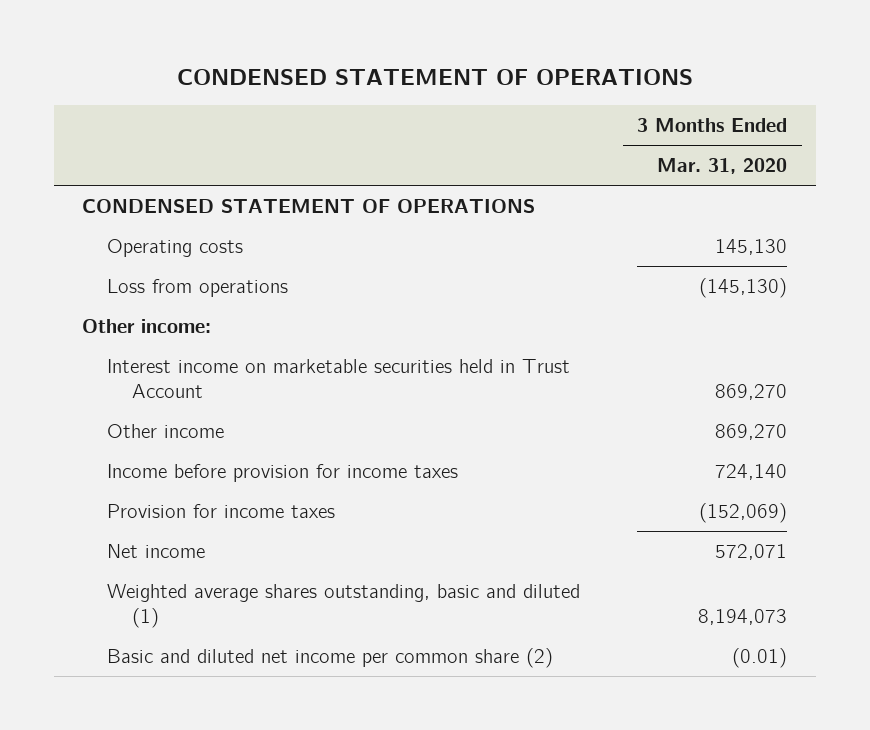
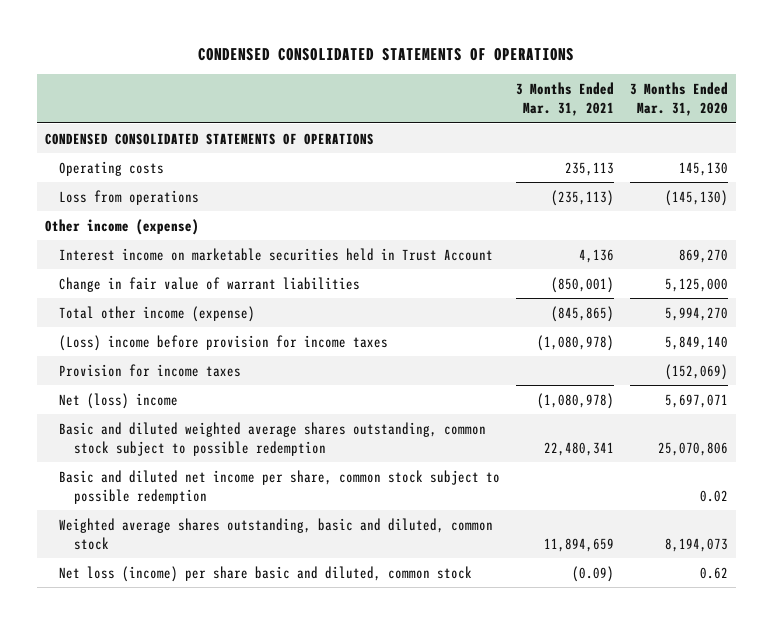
[176,69,693,86] CONDENSED STATEMENT OF OPERATIONS -> [198,47,575,61] CONDENSED CONSOLIDATED STATEMENTS OF OPERATIONS
none -> [516,82,615,117] 3 Months Ended Mar. 31, 2021
[82,198,536,213] CONDENSED STATEMENT OF OPERATIONS -> [44,132,374,145] CONDENSED CONSOLIDATED STATEMENTS OF OPERATIONS
[82,318,212,333] Other income: -> [44,218,199,235] Other income (expense)
none -> [59,276,361,292] Change in fair value of warrant liabilities
[107,423,225,438] Other income -> [59,305,256,322] Total other income (expense)
[715,423,788,440] 869,270 -> [664,306,728,321] 5,994,270
[107,463,459,482] Income before provision for income taxes -> [59,334,389,351] (Loss) income before provision for income taxes
[715,463,788,480] 724,140 -> [664,335,728,350] 5,849,140
[107,543,206,558] Net income -> [59,392,179,409] Net (loss) income
[715,543,788,560] 572,071 -> [664,393,728,408] 5,697,071
none -> [59,421,487,456] Basic and diluted weighted average shares outstanding, common stock subject to possible redemption
none -> [59,469,501,504] Basic and diluted net income per share, common stock subject to possible redemption
[107,583,581,629] Weighted average shares outstanding, basic and diluted (1) -> [59,517,494,550] Weighted average shares outstanding, basic and diluted, common stock
[107,647,554,668] Basic and diluted net income per common share (2) -> [59,565,473,582] Net loss (income) per share basic and diluted, common stock
[732,647,788,668] (0.01) -> [699,566,728,579] 0.62

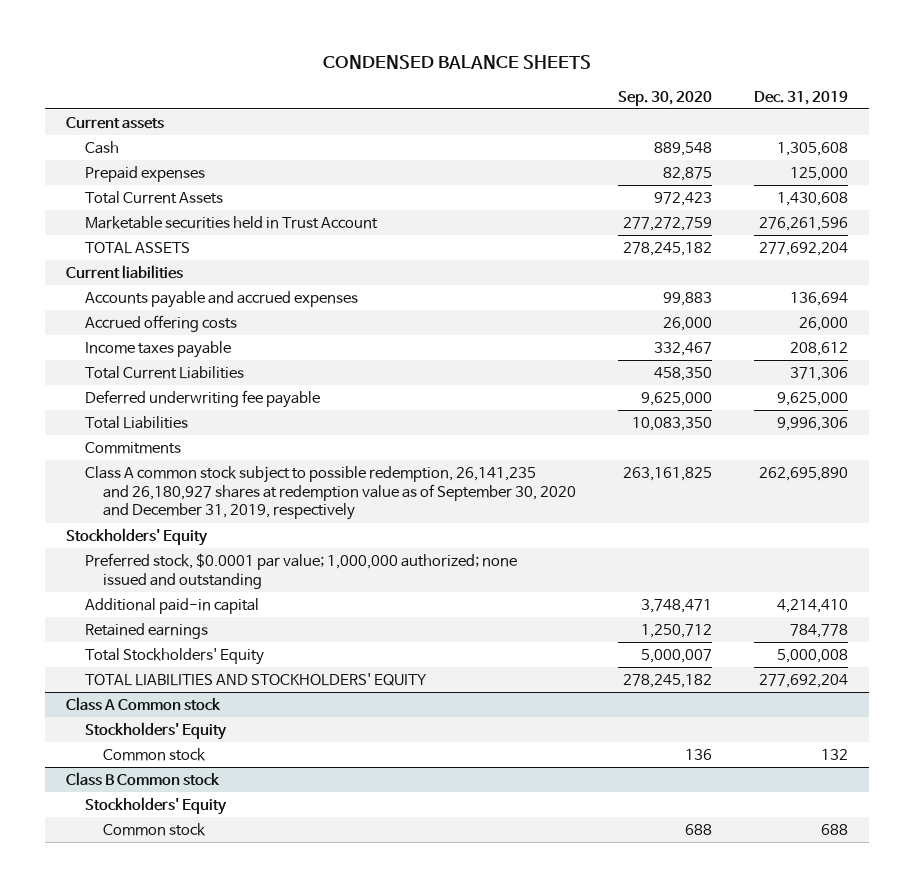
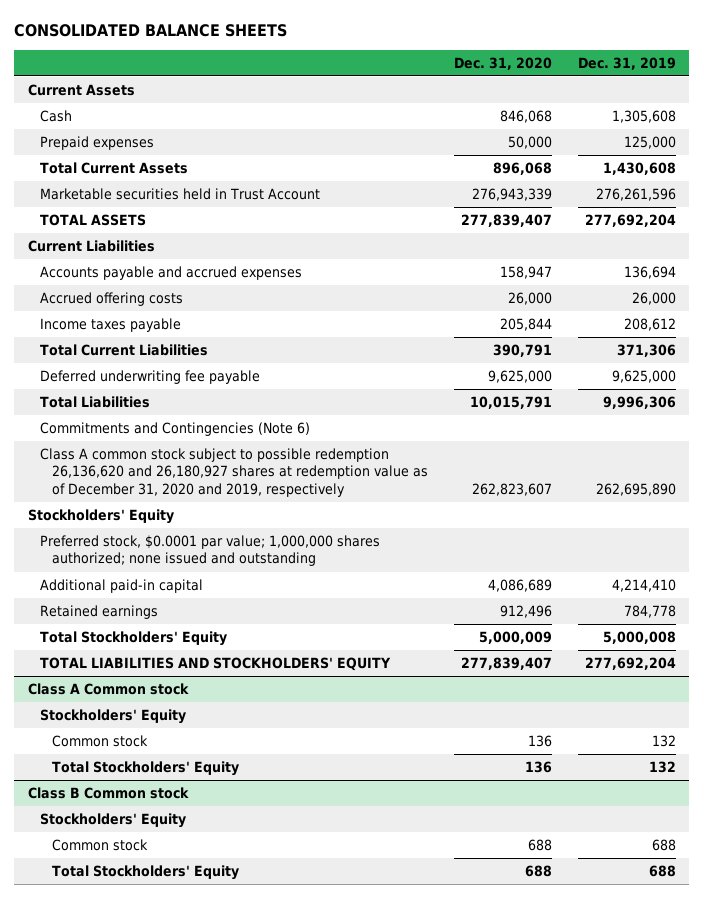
[323,55,592,70] CONDENSED BALANCE SHEETS -> [14,23,288,37] CONSOLIDATED BALANCE SHEETS
[618,90,713,106] Sep. 30, 2020 -> none
none -> [453,56,552,70] Dec. 31, 2020
[65,117,164,130] Current assets -> [27,84,135,97] Current Assets
[65,265,183,280] Current liabilities -> [27,240,155,253] Current Liabilities
[84,442,181,455] Commitments -> [39,422,310,437] Commitments and Contingencies (Note 6)
[84,466,577,521] Class A common stock subject to possible redemption, 26,141,235 and 26,180,927 shares at redemption value as of September 30, 2020 and December 31, 2019, respectively -> [39,448,428,497] Class A common stock subject to possible redemption 26,136,620 and 26,180,927 shares at redemption value as of December 31, 2020 and 2019, respectively
[84,553,517,589] Preferred stock, $0.0001 par value; 1,000,000 authorized; none issued and outstanding -> [39,535,380,567] Preferred stock, $0.0001 par value; 1,000,000 shares authorized; none issued and outstanding
none -> [51,761,239,777] Total Stockholders' Equity
none -> [51,865,239,881] Total Stockholders' Equity

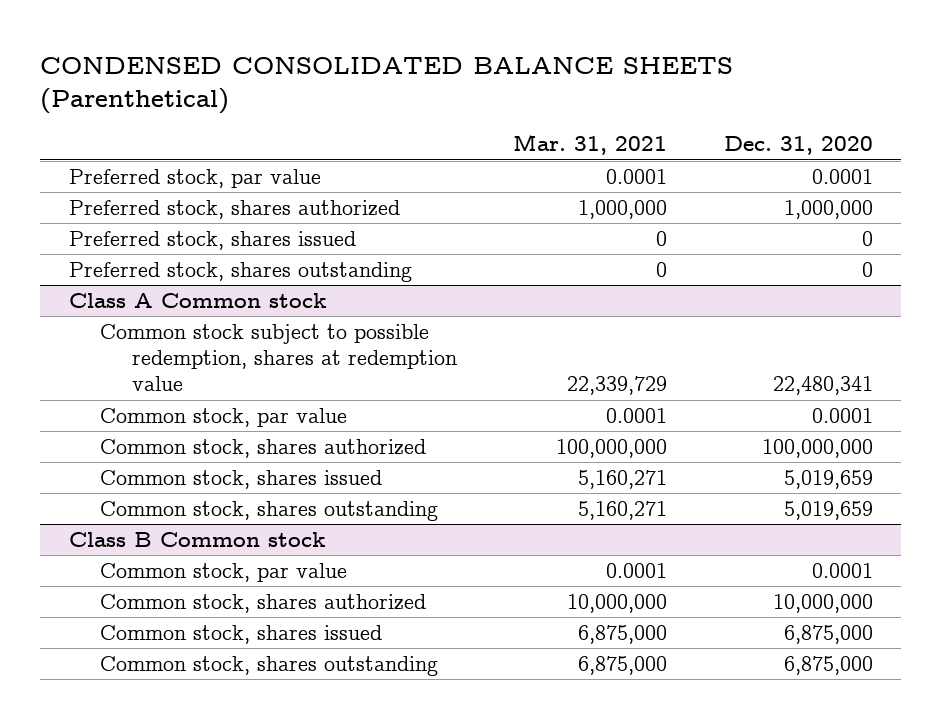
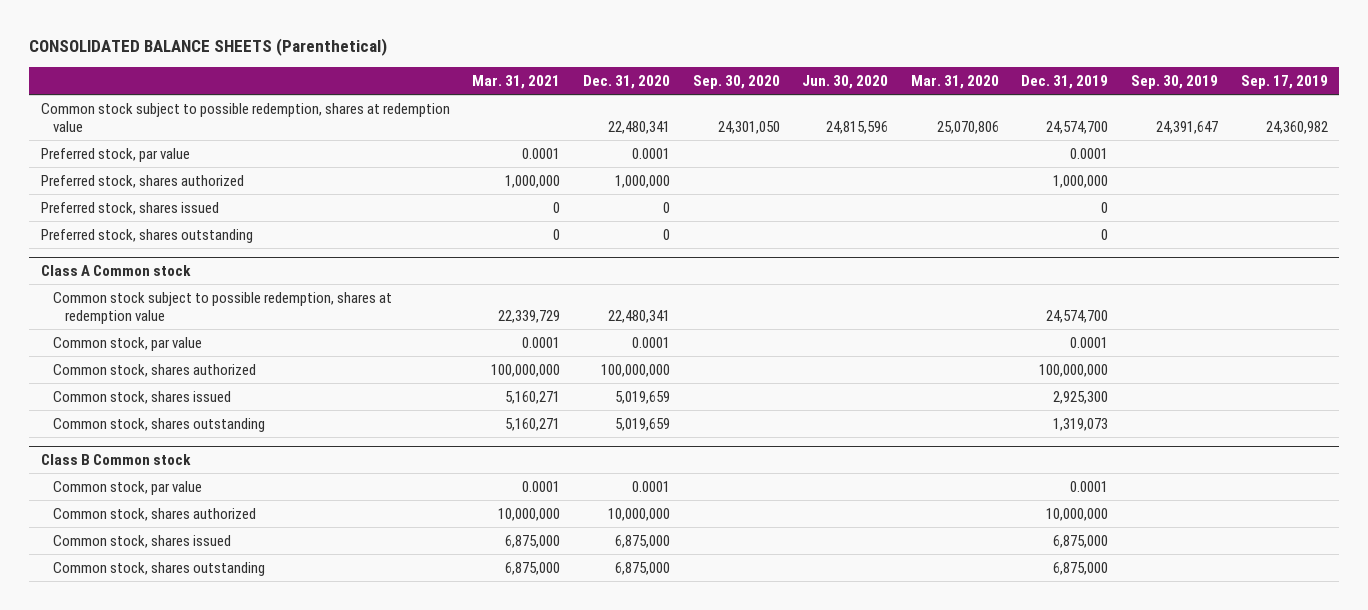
[40,56,734,114] CONDENSED CONSOLIDATED BALANCE SHEETS (Parenthetical) -> [29,38,388,57] CONSOLIDATED BALANCE SHEETS (Parenthetical)
none -> [692,74,780,89] Sep. 30, 2020
none -> [802,74,889,89] Jun. 30, 2020
none -> [910,74,999,89] Mar. 31, 2020
none -> [1021,74,1109,89] Dec. 31, 2019
none -> [1131,74,1219,89] Sep. 30, 2019
none -> [1240,74,1328,89] Sep. 17, 2019
none -> [40,102,450,132] Common stock subject to possible redemption, shares at redemption value

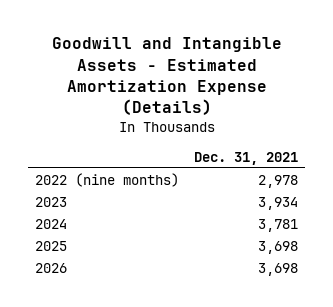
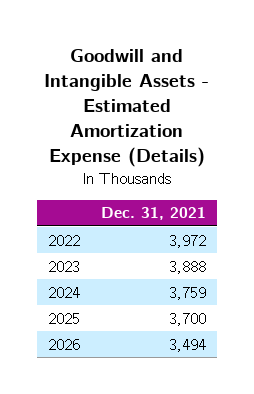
[35,173,180,188] 2022 (nine months) -> [47,234,80,246] 2022
[257,175,298,189] 2,978 -> [169,234,207,248] 3,972
[257,197,298,211] 3,934 -> [169,260,207,274] 3,888
[257,219,298,233] 3,781 -> [169,286,207,300] 3,759
[257,241,298,255] 3,698 -> [169,312,207,326] 3,700
[257,263,298,277] 3,698 -> [169,338,207,352] 3,494

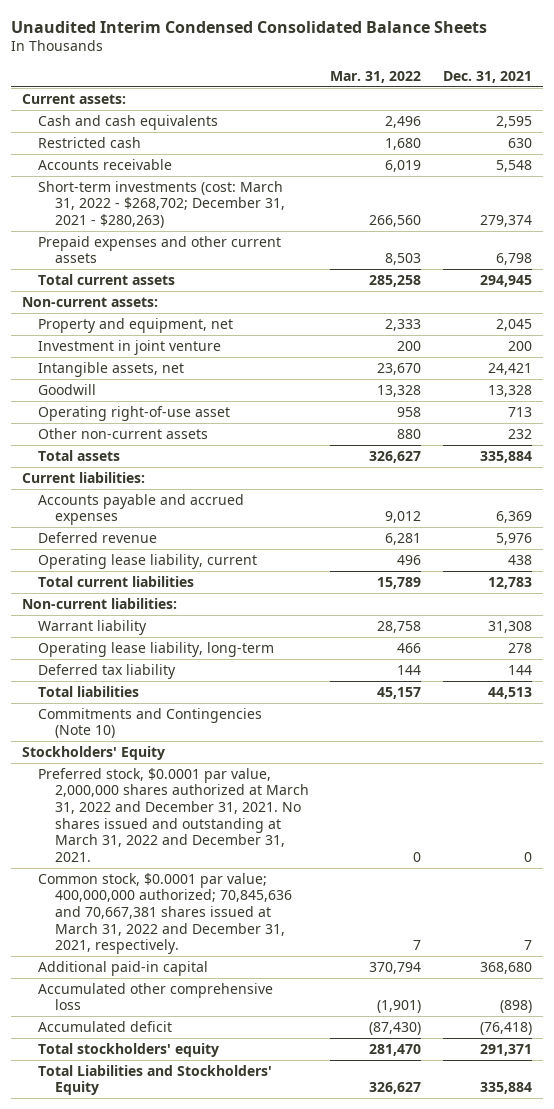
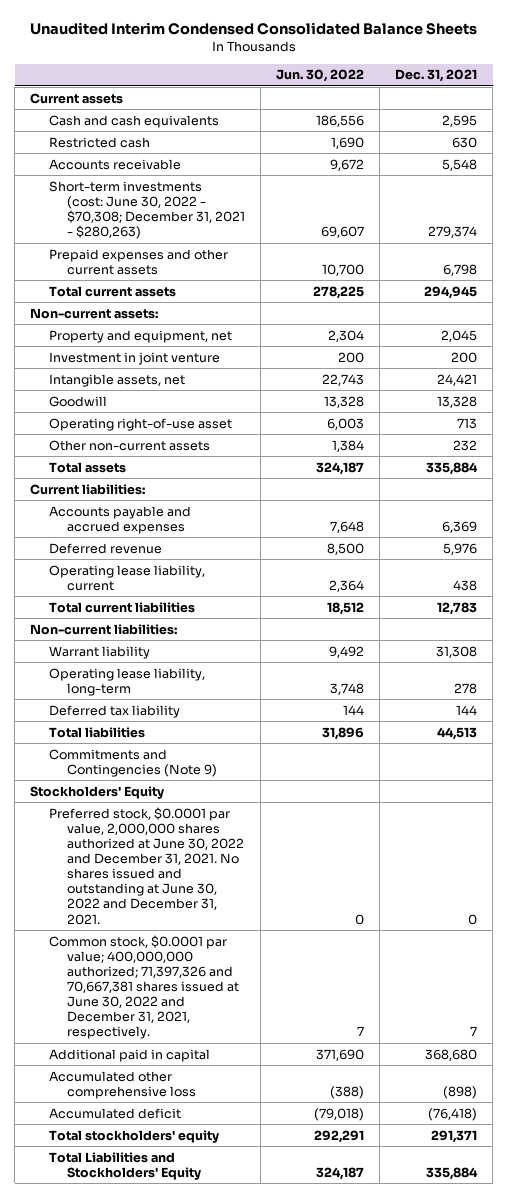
[330,70,422,83] Mar. 31, 2022 -> none
none -> [276,69,365,83] Jun. 30, 2022
[22,93,127,104] Current assets: -> [30,92,124,104] Current assets
[38,180,285,229] Short-term investments (cost: March 31, 2022 - $268,702; December 31, 2021 - $280,263) -> [48,180,246,240] Short-term investments (cost: June 30, 2022 - $70,308; December 31, 2021 - $280,263)
[38,707,263,739] Commitments and Contingencies (Note 10) -> [48,748,218,777] Commitments and Contingencies (Note 9)
[38,767,309,862] Preferred stock, $0.0001 par value, 2,000,000 shares authorized at March 31, 2022 and December 31, 2021. No shares issued and outstanding at March 31, 2022 and December 31, 2021. -> [48,806,245,925] Preferred stock, $0.0001 par value, 2,000,000 shares authorized at June 30, 2022 and December 31, 2021. No shares issued and outstanding at June 30, 2022 and December 31, 2021.
[38,872,292,955] Common stock, $0.0001 par value; 400,000,000 authorized; 70,845,636 and 70,667,381 shares issued at March 31, 2022 and December 31, 2021, respectively. -> [48,934,240,1040] Common stock, $0.0001 par value; 400,000,000 authorized; 71,397,326 and 70,667,381 shares issued at June 30, 2022 and December 31, 2021, respectively.
[38,960,209,976] Additional paid-in capital -> [48,1048,210,1062] Additional paid in capital

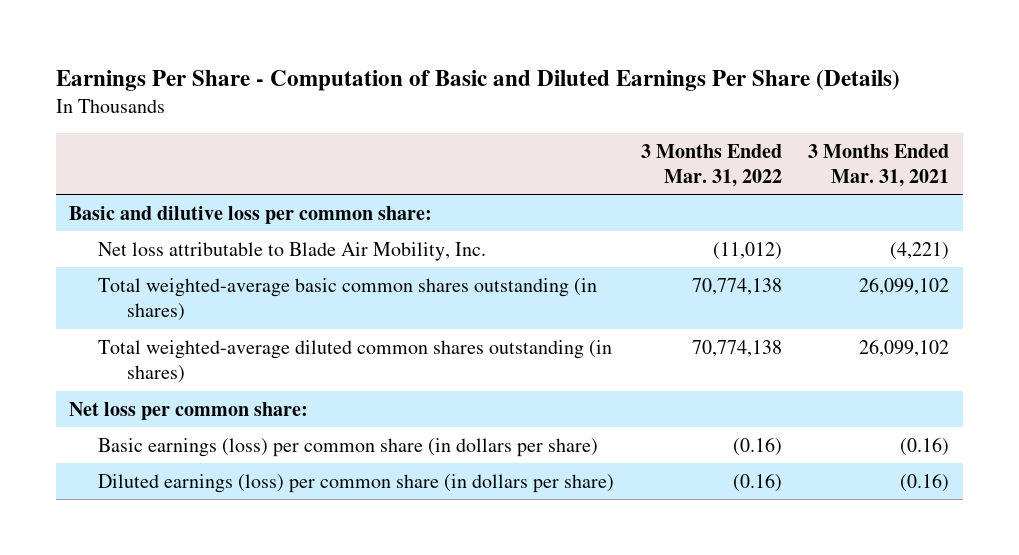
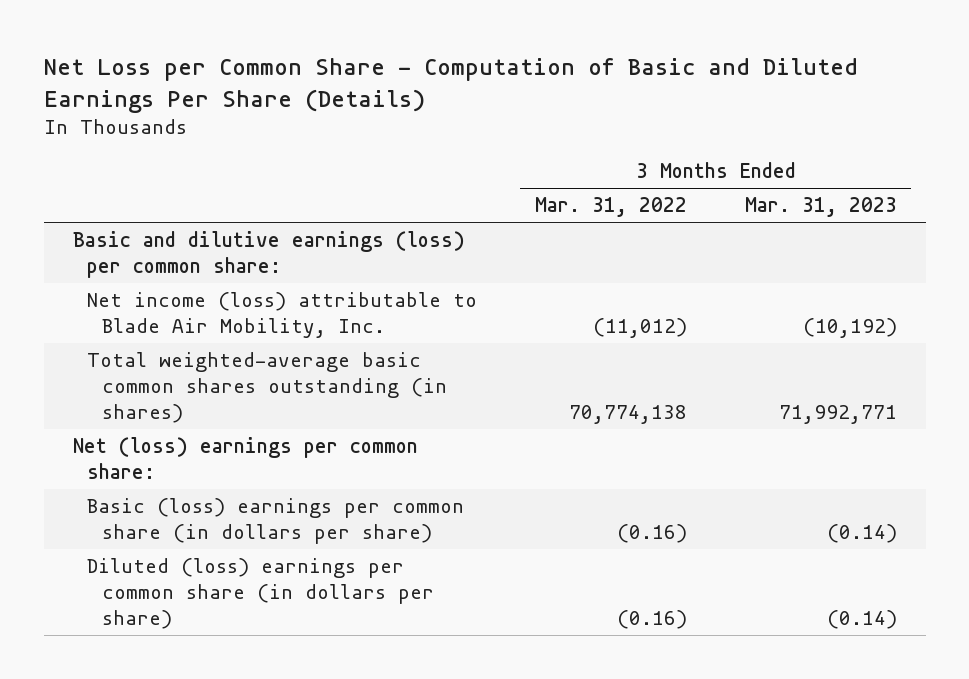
[55,70,900,92] Earnings Per Share - Computation of Basic and Diluted Earnings Per Share (Details) -> [43,58,858,113] Net Loss per Common Share - Computation of Basic and Diluted Earnings Per Share (Details)
[808,143,950,187] 3 Months Ended Mar. 31, 2021 -> none
none -> [744,197,897,218] Mar. 31, 2023
[69,205,433,224] Basic and dilutive loss per common share: -> [72,230,465,278] Basic and dilutive earnings (loss) per common share:
[97,241,486,261] Net loss attributable to Blade Air Mobility, Inc. -> [87,291,478,338] Net income (loss) attributable to Blade Air Mobility, Inc.
[97,339,612,383] Total weighted-average diluted common shares outstanding (in shares) -> none
[69,401,309,420] Net loss per common share: -> [72,436,418,479] Net (loss) earnings per common share:
[97,437,598,457] Basic earnings (loss) per common share (in dollars per share) -> [87,497,465,544] Basic (loss) earnings per common share (in dollars per share)
[97,473,614,493] Diluted earnings (loss) per common share (in dollars per share) -> [87,557,434,629] Diluted (loss) earnings per common share (in dollars per share)

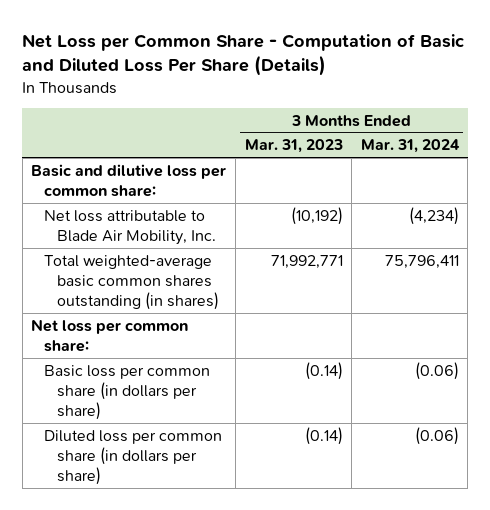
[43,58,858,113] Net Loss per Common Share - Computation of Basic and Diluted Earnings Per Share (Details) -> [22,33,466,77] Net Loss per Common Share - Computation of Basic and Diluted Loss Per Share (Details)
[534,197,687,218] Mar. 31, 2022 -> none
none -> [360,139,460,154] Mar. 31, 2024
[72,230,465,278] Basic and dilutive earnings (loss) per common share: -> [31,163,227,197] Basic and dilutive loss per common share:
[87,291,478,338] Net income (loss) attributable to Blade Air Mobility, Inc. -> [44,209,217,245] Net loss attributable to Blade Air Mobility, Inc.
[72,436,418,479] Net (loss) earnings per common share: -> [31,318,189,352] Net loss per common share:
[87,497,465,544] Basic (loss) earnings per common share (in dollars per share) -> [44,364,211,420] Basic loss per common share (in dollars per share)
[87,557,434,629] Diluted (loss) earnings per common share (in dollars per share) -> [44,429,223,485] Diluted loss per common share (in dollars per share)

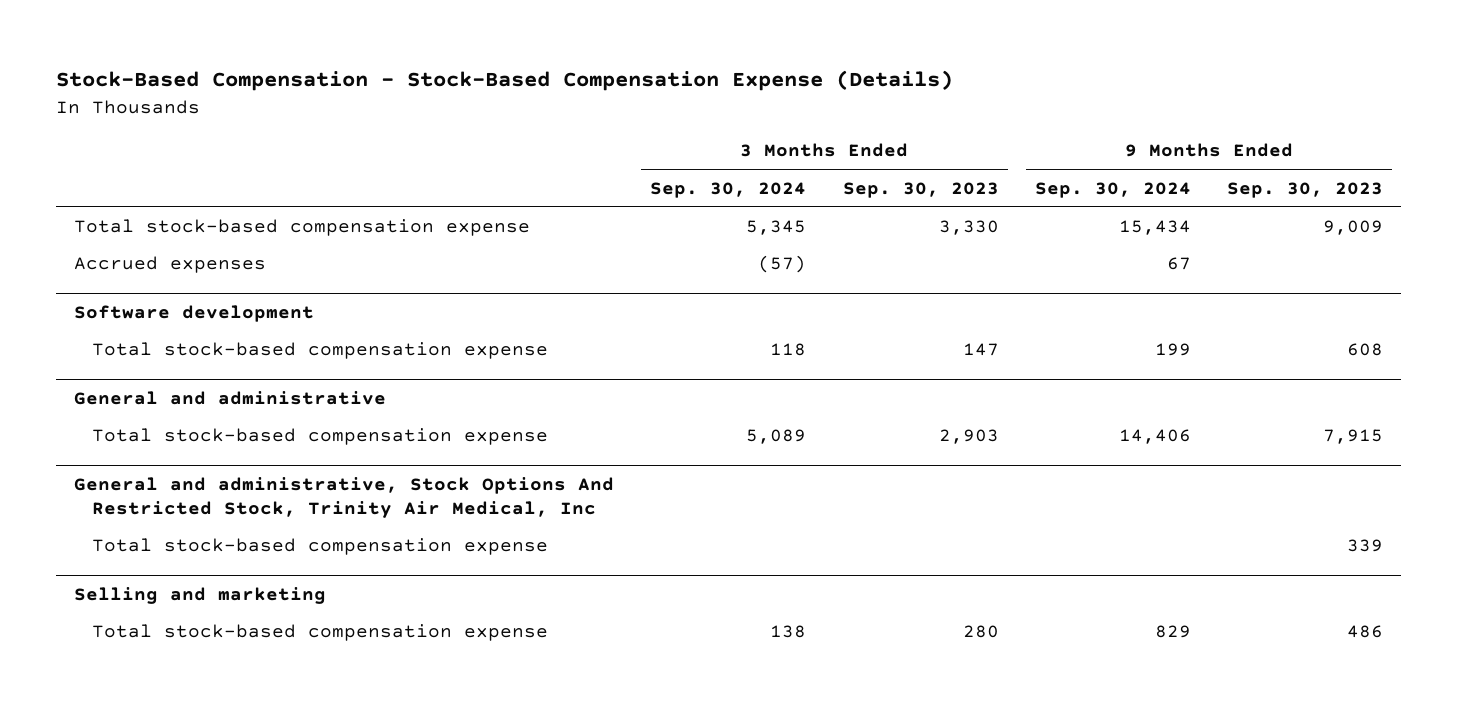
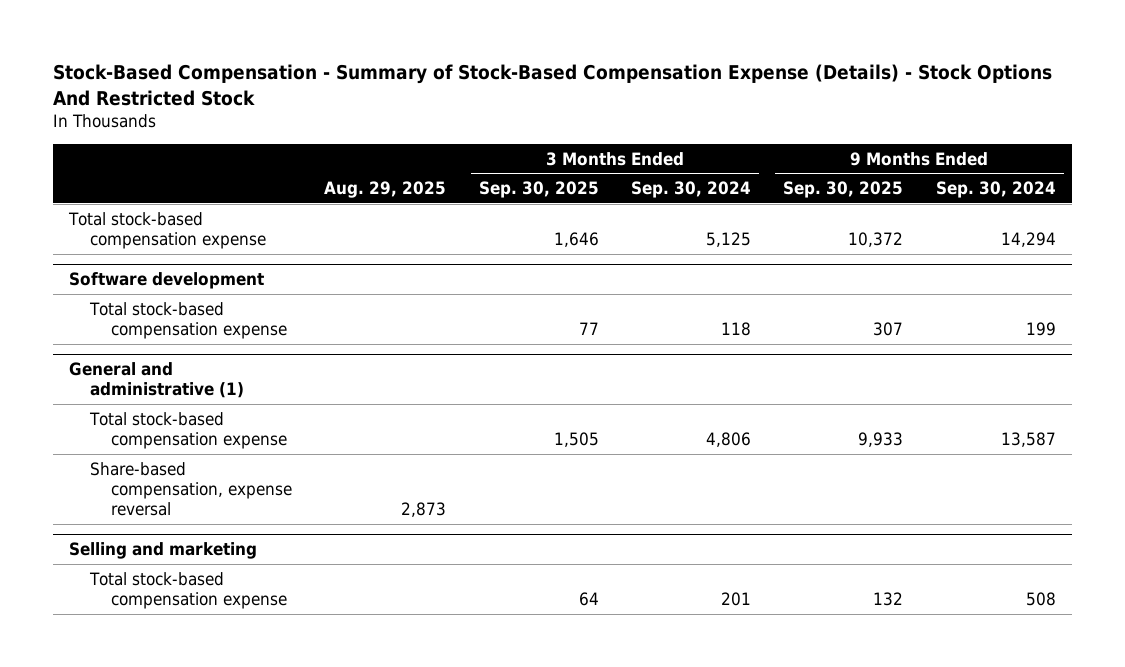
[56,70,954,92] Stock-Based Compensation - Stock-Based Compensation Expense (Details) -> [52,63,1052,106] Stock-Based Compensation - Summary of Stock-Based Compensation Expense (Details) - Stock Options And Restricted Stock
[842,181,999,198] Sep. 30, 2023 -> none
[1226,181,1383,198] Sep. 30, 2023 -> none
none -> [324,181,447,199] Aug. 29, 2025
none -> [478,181,599,199] Sep. 30, 2025
none -> [783,181,904,199] Sep. 30, 2025
[74,256,267,274] Accrued expenses -> none
[746,220,807,236] 5,345 -> [706,231,752,247] 5,125
[1118,220,1191,236] 15,434 -> [1000,231,1056,247] 14,294
[74,477,615,519] General and administrative, Stock Options And Restricted Stock, Trinity Air Medical, Inc -> none
[91,538,548,556] Total stock-based compensation expense -> none
[74,391,387,406] General and administrative -> [69,361,245,399] General and administrative (1)
[746,429,807,445] 5,089 -> [706,431,752,447] 4,806
[1118,429,1191,445] 14,406 -> [1000,431,1056,447] 13,587
none -> [90,461,293,517] Share-based compensation, expense reversal
[770,625,807,639] 138 -> [721,591,752,606] 201
[1154,625,1191,639] 829 -> [1025,591,1056,606] 508

